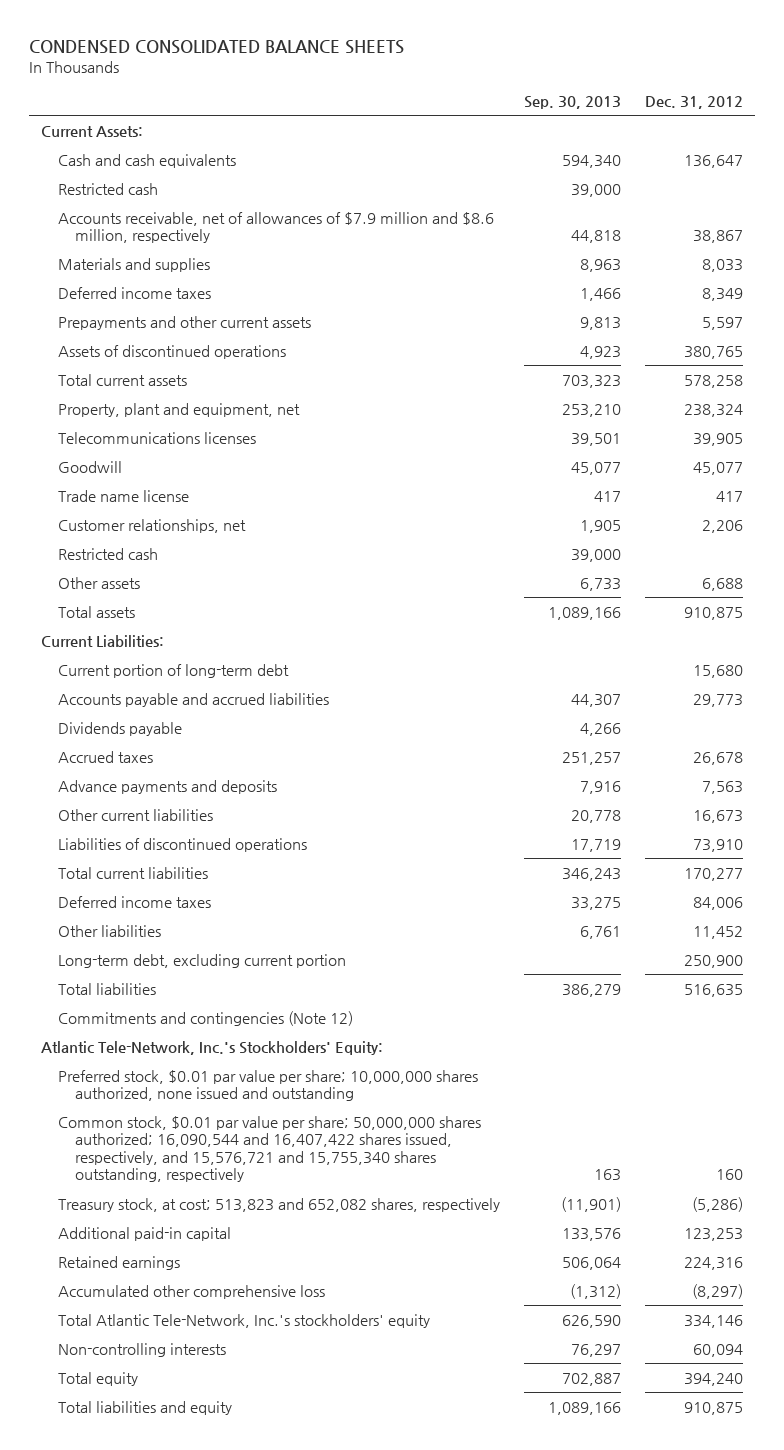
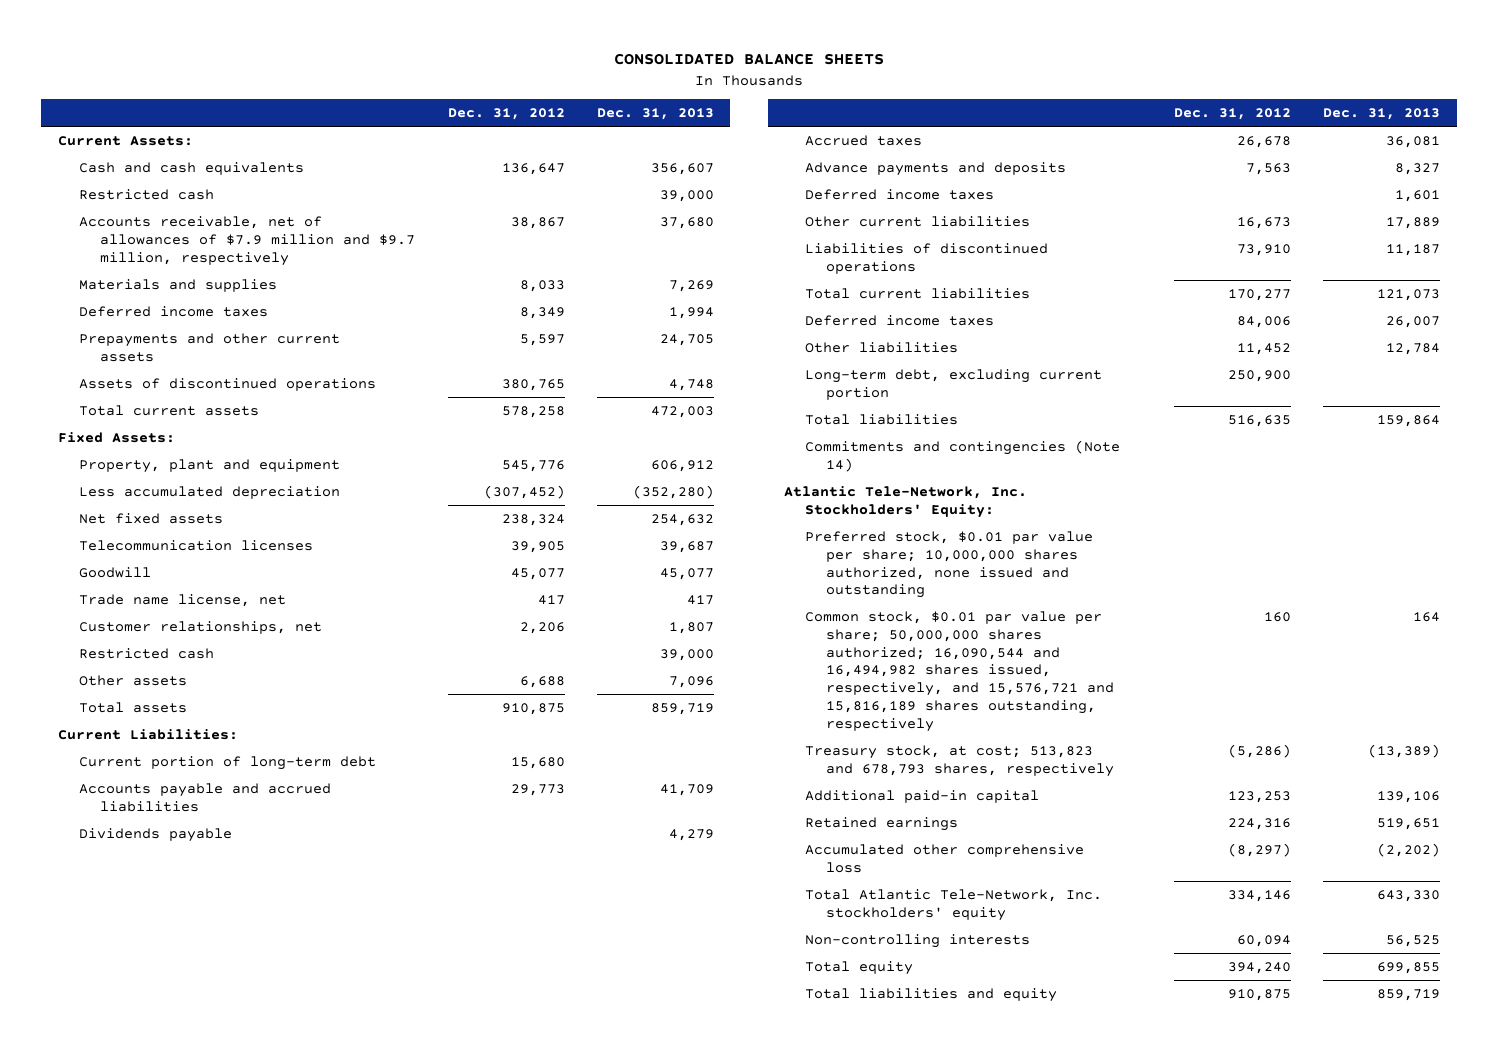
[29,40,405,55] CONDENSED CONSOLIDATED BALANCE SHEETS -> [613,53,884,66] CONSOLIDATED BALANCE SHEETS
[523,96,621,110] Sep. 30, 2013 -> none
none -> [597,108,715,121] Dec. 31, 2013
[57,211,494,244] Accounts receivable, net of allowances of $7.9 million and $8.6 million, respectively -> [78,215,416,266] Accounts receivable, net of allowances of $7.9 million and $9.7 million, respectively
none -> [57,431,175,443] Fixed Assets:
none -> [78,458,340,473] Property, plant and equipment
none -> [78,485,340,499] Less accumulated depreciation
[57,402,300,417] Property, plant and equipment, net -> [78,512,223,524] Net fixed assets
[57,431,256,444] Telecommunications licenses -> [78,539,313,551] Telecommunication licenses
[57,489,189,502] Trade name license -> [78,593,286,607] Trade name license, net
none -> [805,188,995,200] Deferred income taxes
[57,1010,353,1026] Commitments and contingencies (Note 12) -> [805,439,1121,472] Commitments and contingencies (Note 14)
[41,1040,384,1055] Atlantic Tele-Network, Inc.'s Stockholders' Equity: -> [783,485,1027,518] Atlantic Tele-Network, Inc. Stockholders' Equity:
[57,1115,481,1183] Common stock, $0.01 par value per share; 50,000,000 shares authorized; 16,090,544 and 16,407,422 shares issued, respectively, and 15,576,721 and 15,755,340 shares outstanding, respectively -> [805,610,1115,732] Common stock, $0.01 par value per share; 50,000,000 shares authorized; 16,090,544 and 16,494,982 shares issued, respectively, and 15,576,721 and 15,816,189 shares outstanding, respectively
[57,1197,500,1212] Treasury stock, at cost; 513,823 and 652,082 shares, respectively -> [805,744,1115,777] Treasury stock, at cost; 513,823 and 678,793 shares, respectively
[57,1313,430,1328] Total Atlantic Tele-Network, Inc.'s stockholders' equity -> [805,888,1103,921] Total Atlantic Tele-Network, Inc. stockholders' equity

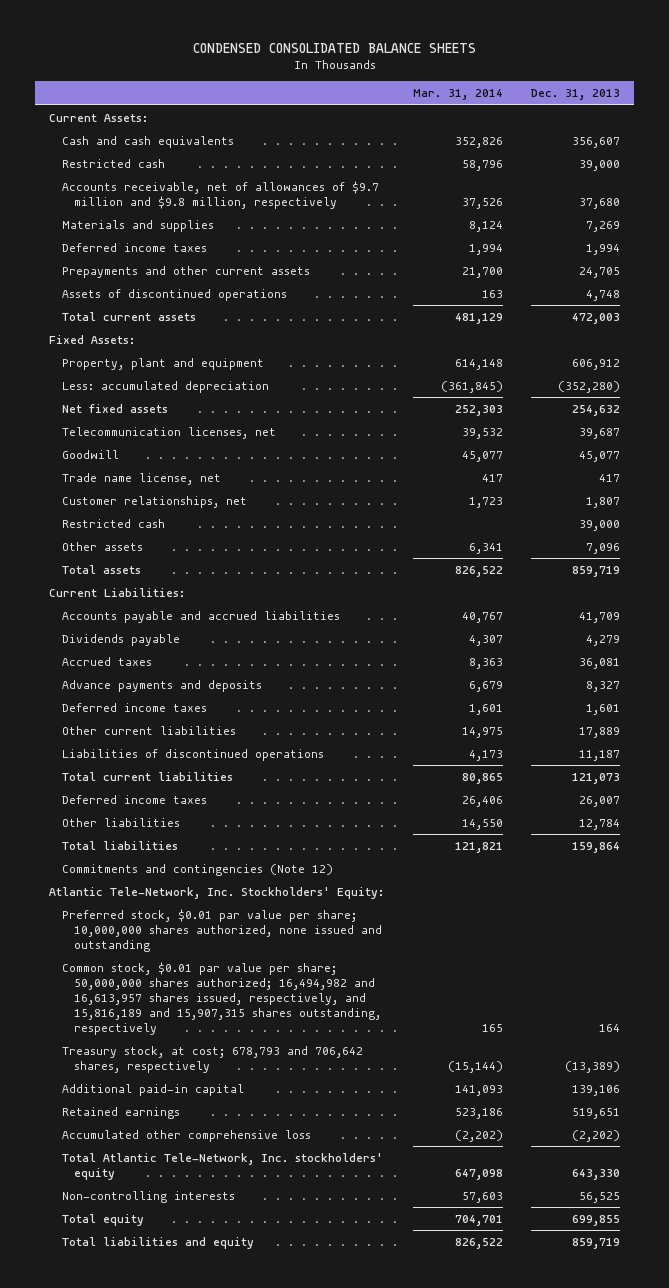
[613,53,884,66] CONSOLIDATED BALANCE SHEETS -> [192,43,476,54] CONDENSED CONSOLIDATED BALANCE SHEETS
[447,108,565,121] Dec. 31, 2012 -> none
none -> [412,89,503,101] Mar. 31, 2014
[78,215,416,266] Accounts receivable, net of allowances of $7.9 million and $9.7 million, respectively -> [61,180,379,209] Accounts receivable, net of allowances of $9.7 million and $9.8 million, respectively
[78,485,340,499] Less accumulated depreciation -> [61,380,269,393] Less: accumulated depreciation
[78,539,313,551] Telecommunication licenses -> [61,426,276,439] Telecommunication licenses, net
[78,755,376,770] Current portion of long-term debt -> none
[805,368,1103,400] Long-term debt, excluding current portion -> none
[805,439,1121,472] Commitments and contingencies (Note 14) -> [61,863,333,876] Commitments and contingencies (Note 12)
[805,610,1115,732] Common stock, $0.01 par value per share; 50,000,000 shares authorized; 16,090,544 and 16,494,982 shares issued, respectively, and 15,576,721 and 15,816,189 shares outstanding, respectively -> [61,961,382,1035] Common stock, $0.01 par value per share; 50,000,000 shares authorized; 16,494,982 and 16,613,957 shares issued, respectively, and 15,816,189 and 15,907,315 shares outstanding, respectively
[805,744,1115,777] Treasury stock, at cost; 513,823 and 678,793 shares, respectively -> [61,1045,363,1073] Treasury stock, at cost; 678,793 and 706,642 shares, respectively

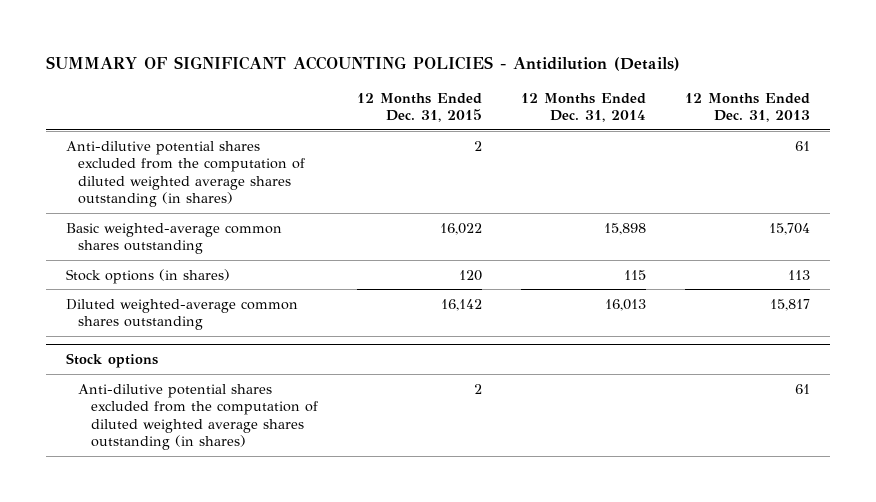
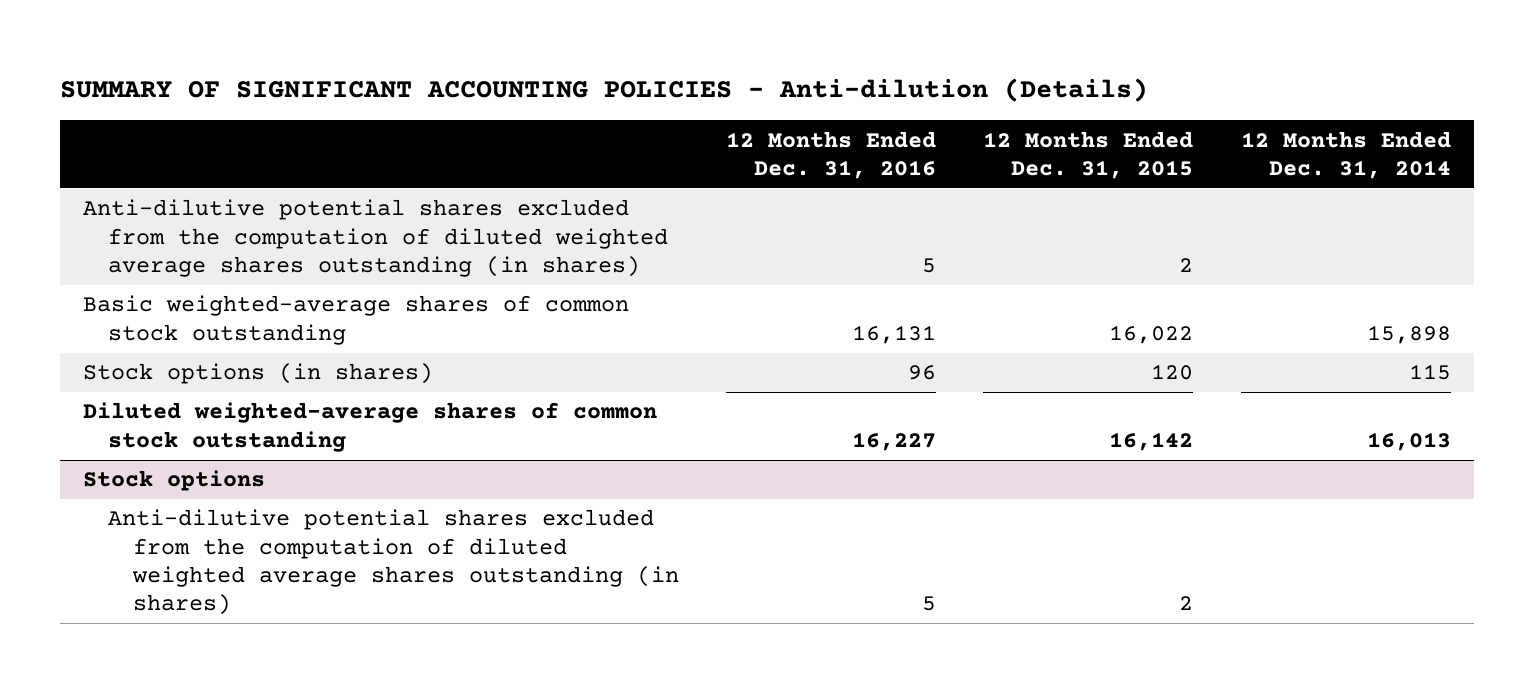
[46,55,681,71] SUMMARY OF SIGNIFICANT ACCOUNTING POLICIES - Antidilution (Details) -> [59,77,1148,102] SUMMARY OF SIGNIFICANT ACCOUNTING POLICIES - Anti-dilution (Details)
[685,92,811,123] 12 Months Ended Dec. 31, 2013 -> none
none -> [725,130,936,180] 12 Months Ended Dec. 31, 2016
[65,222,282,255] Basic weighted-average common shares outstanding -> [83,295,630,345] Basic weighted-average shares of common stock outstanding
[65,298,298,331] Diluted weighted-average common shares outstanding -> [83,402,658,452] Diluted weighted-average shares of common stock outstanding

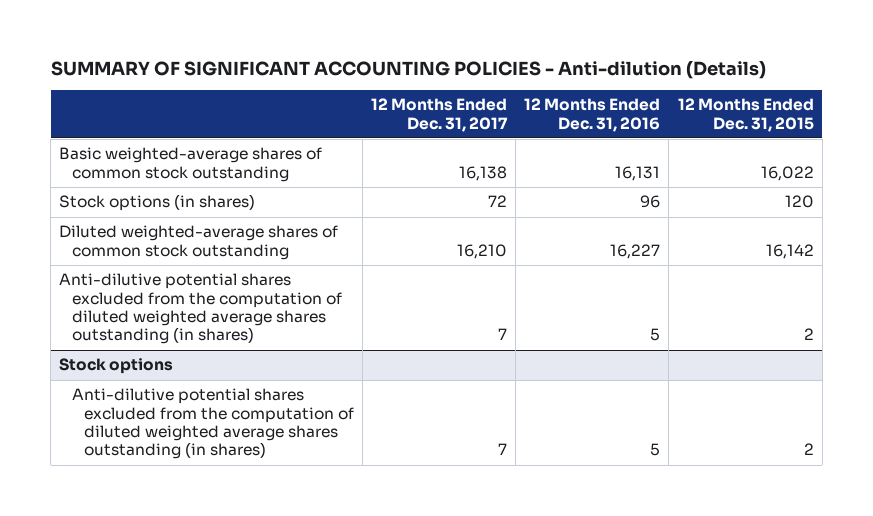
[1240,130,1451,180] 12 Months Ended Dec. 31, 2014 -> none
none -> [371,98,509,132] 12 Months Ended Dec. 31, 2017
[83,199,669,278] Anti-dilutive potential shares excluded from the computation of diluted weighted average shares outstanding (in shares) -> [59,273,342,345] Anti-dilutive potential shares excluded from the computation of diluted weighted average shares outstanding (in shares)

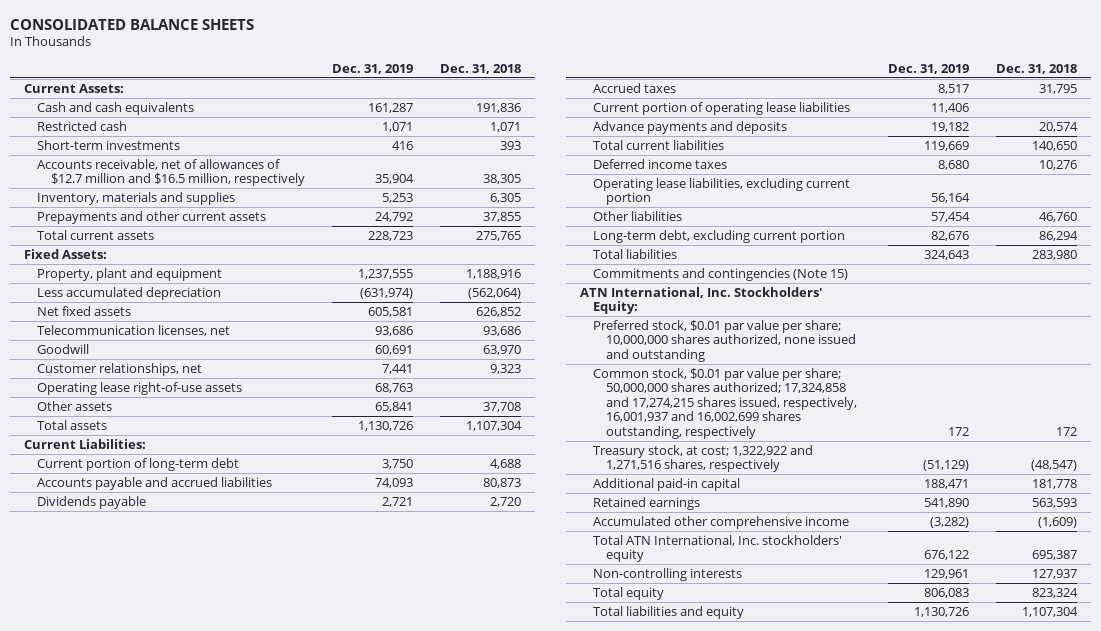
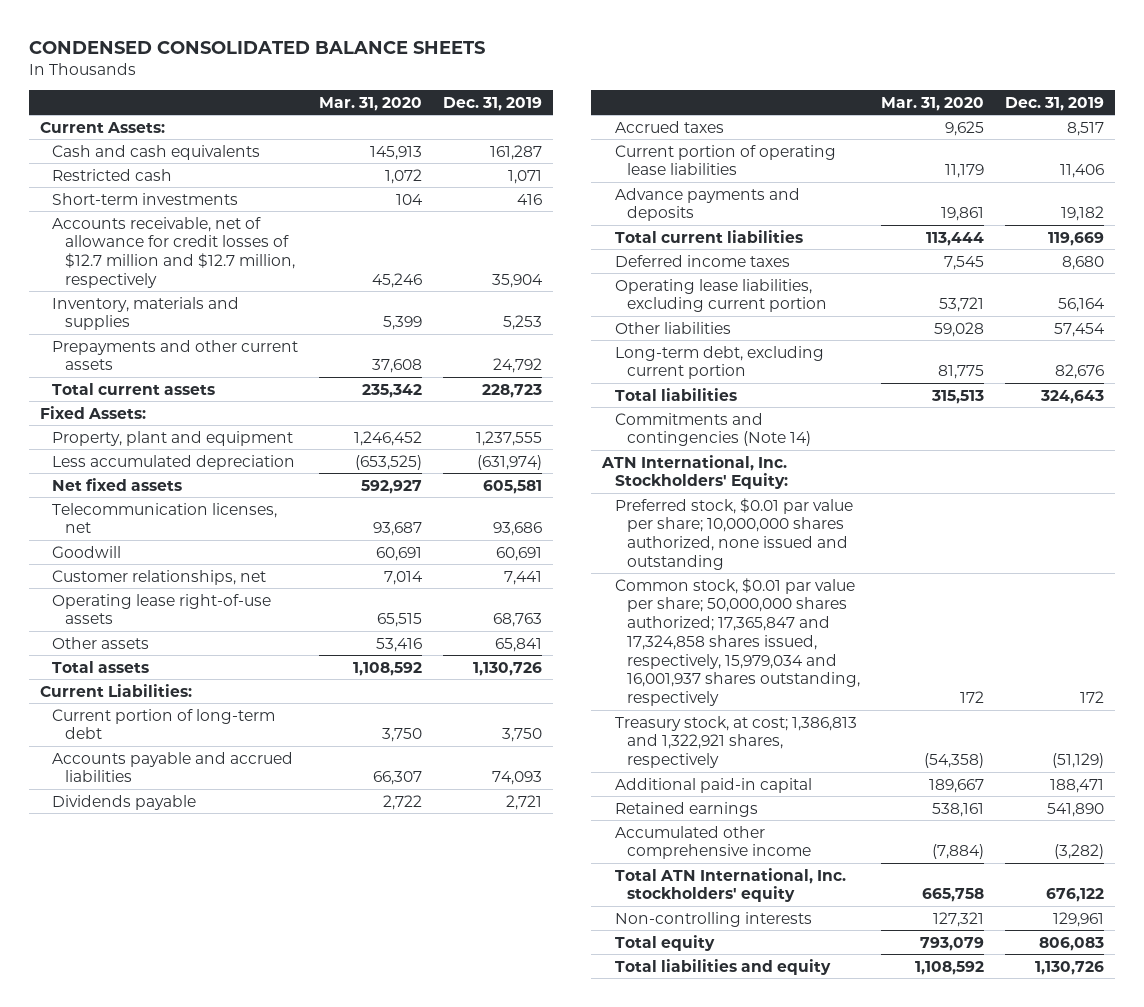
[10,18,255,30] CONSOLIDATED BALANCE SHEETS -> [29,40,486,54] CONDENSED CONSOLIDATED BALANCE SHEETS
[440,63,522,74] Dec. 31, 2018 -> none
none -> [319,96,423,111] Mar. 31, 2020
[37,158,305,187] Accounts receivable, net of allowances of $12.7 million and $16.5 million, respectively -> [52,216,296,288] Accounts receivable, net of allowance for credit losses of $12.7 million and $12.7 million, respectively
[593,267,849,281] Commitments and contingencies (Note 15) -> [614,412,812,447] Commitments and contingencies (Note 14)
[593,367,858,440] Common stock, $0.01 par value per share; 50,000,000 shares authorized; 17,324,858 and 17,274,215 shares issued, respectively, 16,001,937 and 16,002,699 shares outstanding, respectively -> [614,577,861,707] Common stock, $0.01 par value per share; 50,000,000 shares authorized; 17,365,847 and 17,324,858 shares issued, respectively, 15,979,034 and 16,001,937 shares outstanding, respectively
[593,444,814,473] Treasury stock, at cost; 1,322,922 and 1,271,516 shares, respectively -> [614,715,857,769] Treasury stock, at cost; 1,386,813 and 1,322,921 shares, respectively

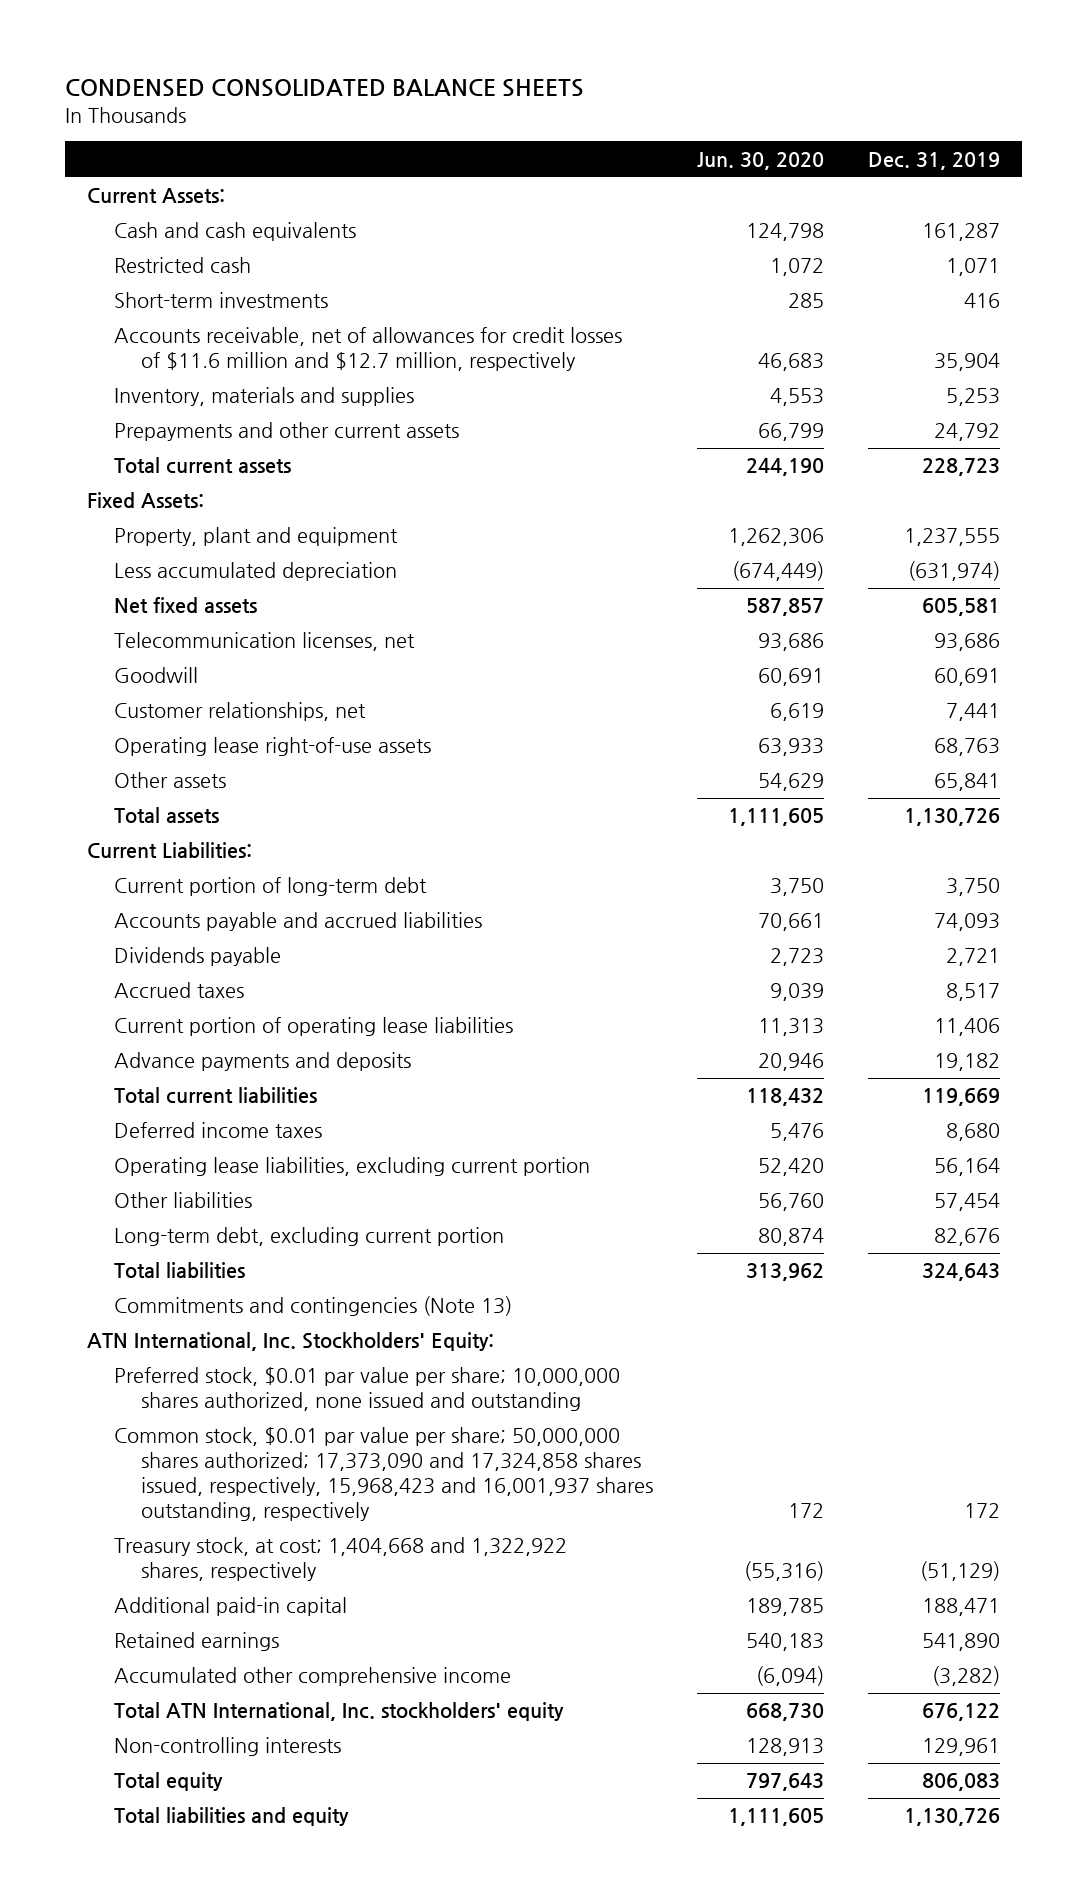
[319,96,423,111] Mar. 31, 2020 -> none
none -> [697,151,825,170] Jun. 30, 2020
[52,216,296,288] Accounts receivable, net of allowance for credit losses of $12.7 million and $12.7 million, respectively -> [114,327,623,372] Accounts receivable, net of allowances for credit losses of $11.6 million and $12.7 million, respectively
[614,412,812,447] Commitments and contingencies (Note 14) -> [114,1296,513,1317] Commitments and contingencies (Note 13)
[614,577,861,707] Common stock, $0.01 par value per share; 50,000,000 shares authorized; 17,365,847 and 17,324,858 shares issued, respectively, 15,979,034 and 16,001,937 shares outstanding, respectively -> [114,1427,654,1522] Common stock, $0.01 par value per share; 50,000,000 shares authorized; 17,373,090 and 17,324,858 shares issued, respectively, 15,968,423 and 16,001,937 shares outstanding, respectively
[614,715,857,769] Treasury stock, at cost; 1,386,813 and 1,322,921 shares, respectively -> [114,1537,568,1582] Treasury stock, at cost; 1,404,668 and 1,322,922 shares, respectively

